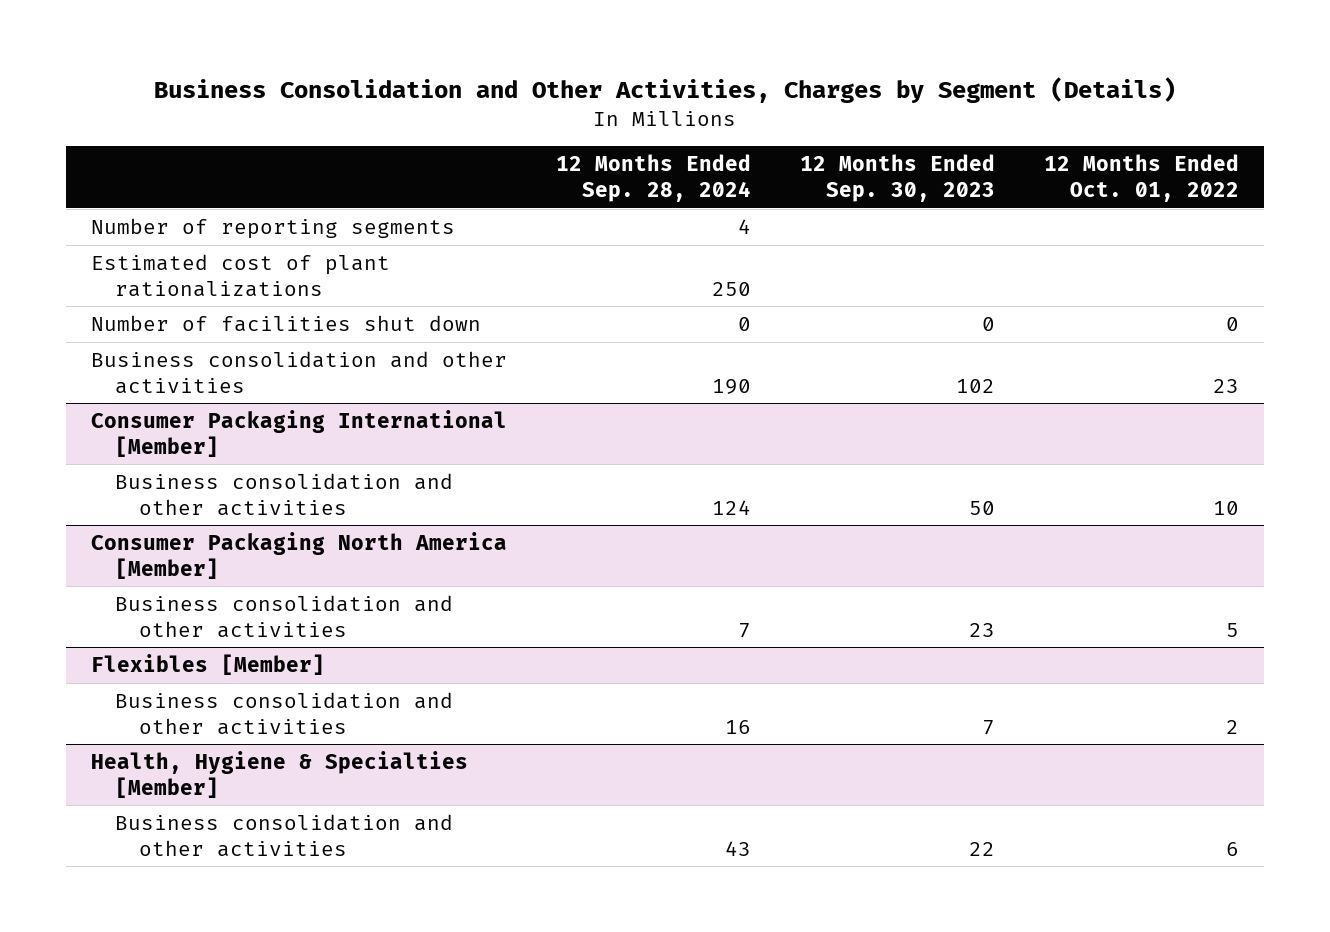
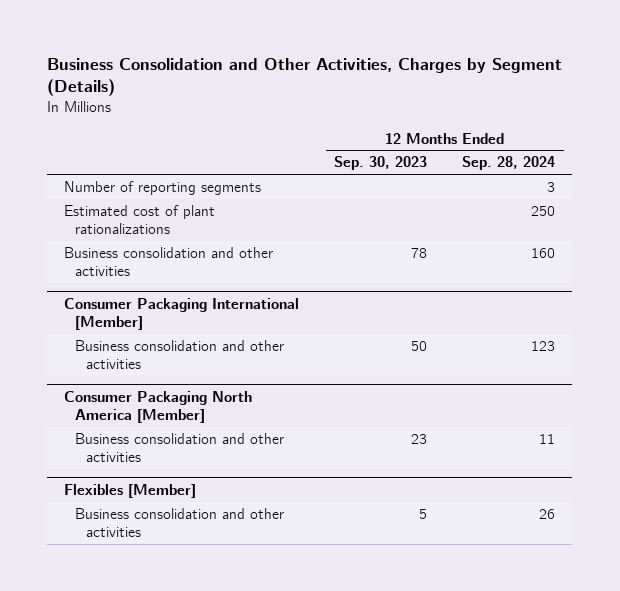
[1044,154,1240,202] 12 Months Ended Oct. 01, 2022 -> none
[737,219,751,235] 4 -> [547,181,556,192] 3
[90,315,481,333] Number of facilities shut down -> none
[711,378,751,394] 190 -> [531,247,556,258] 160
[956,378,996,393] 102 -> [411,247,428,258] 78
[711,499,751,515] 124 -> [531,340,556,351] 123
[737,622,751,638] 7 -> [539,433,556,444] 11
[90,751,468,798] Health, Hygiene & Specialties [Member] -> none
[114,814,453,857] Business consolidation and other activities -> none
[724,719,751,734] 16 -> [539,508,556,519] 26
[982,719,996,735] 7 -> [419,508,428,519] 5

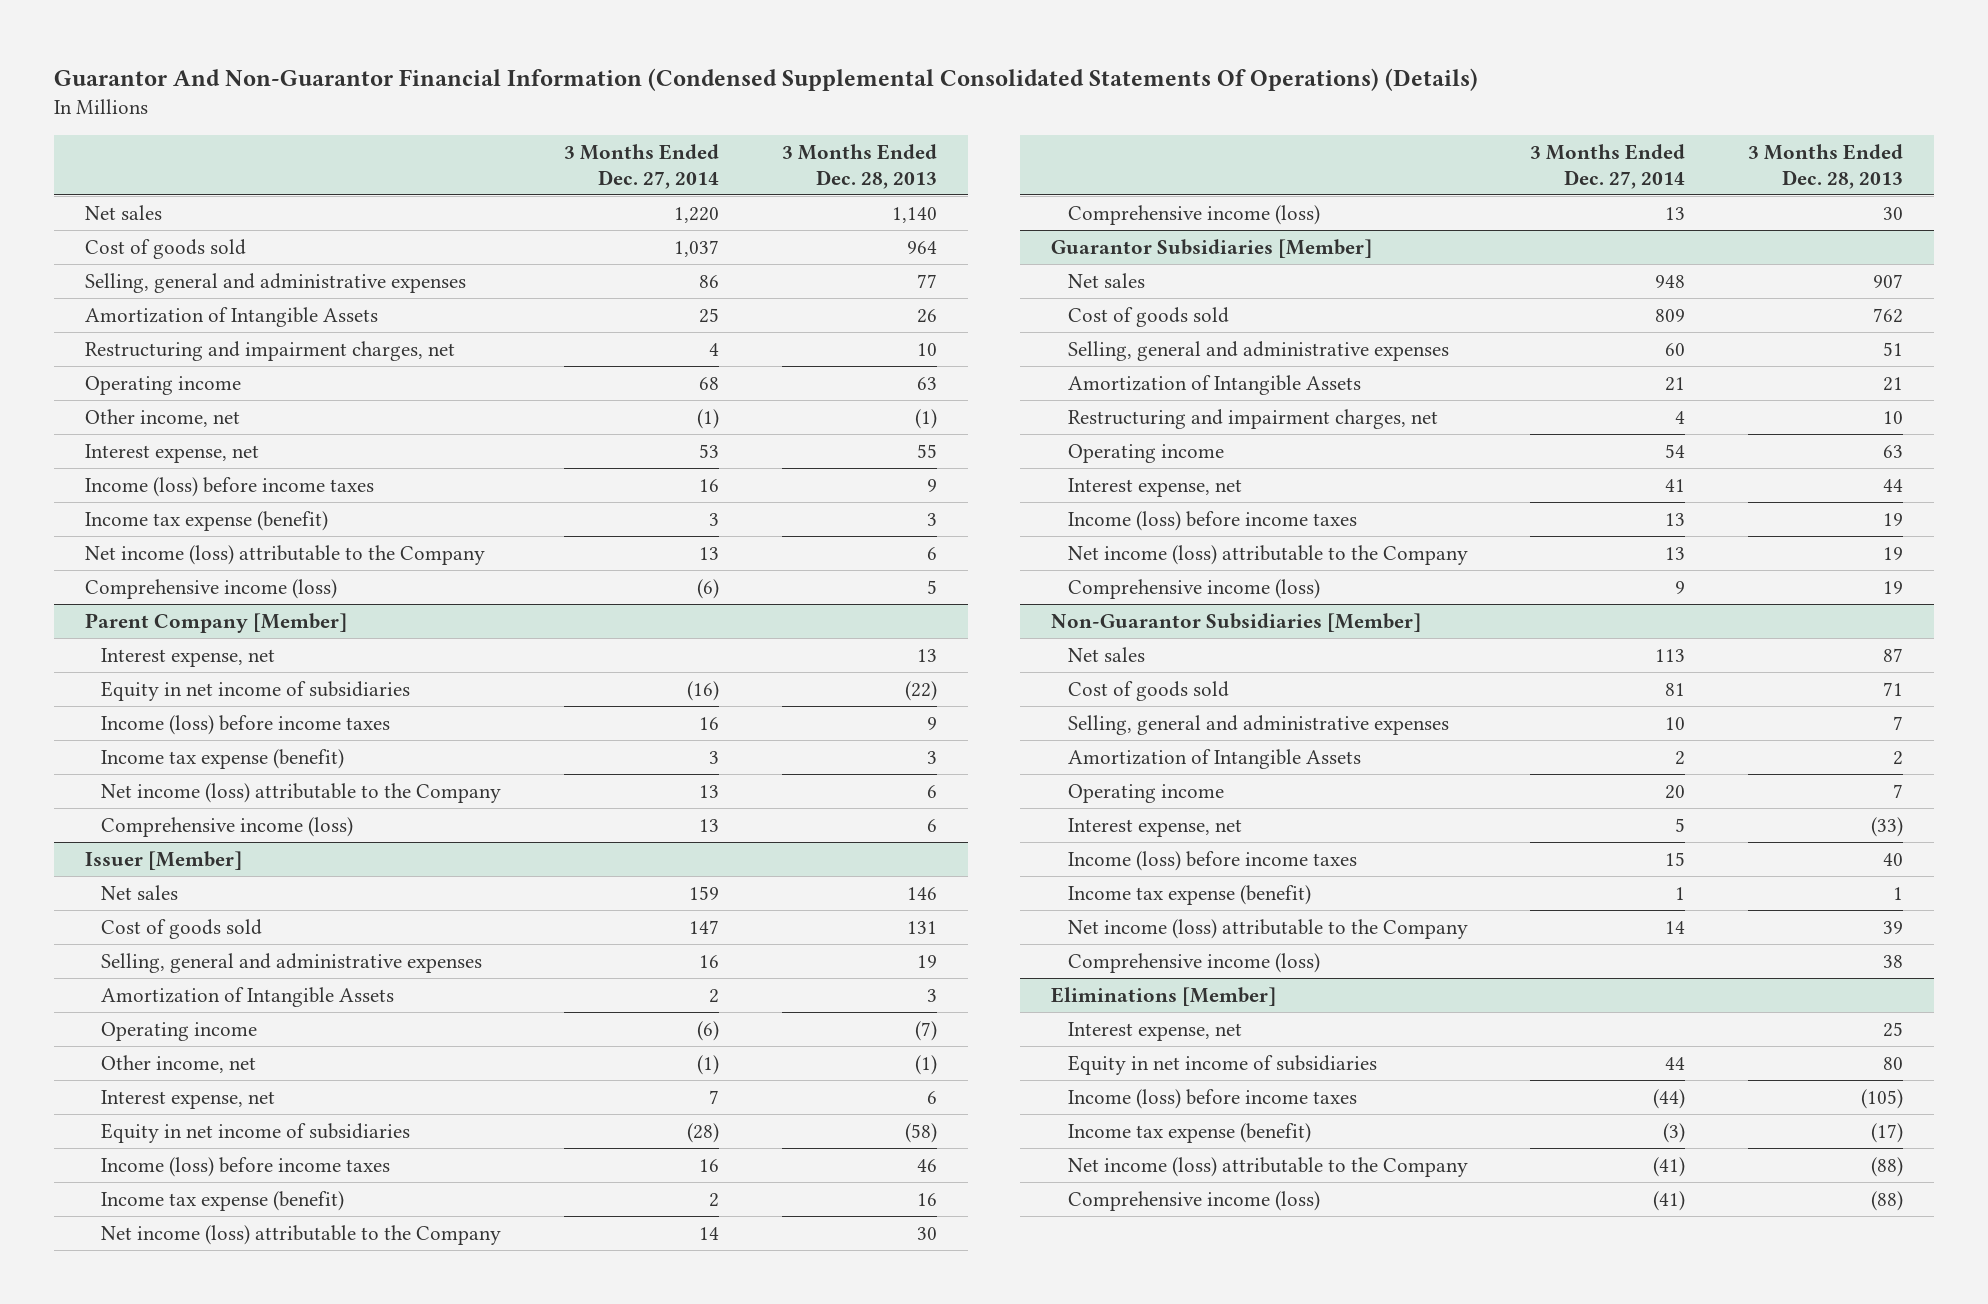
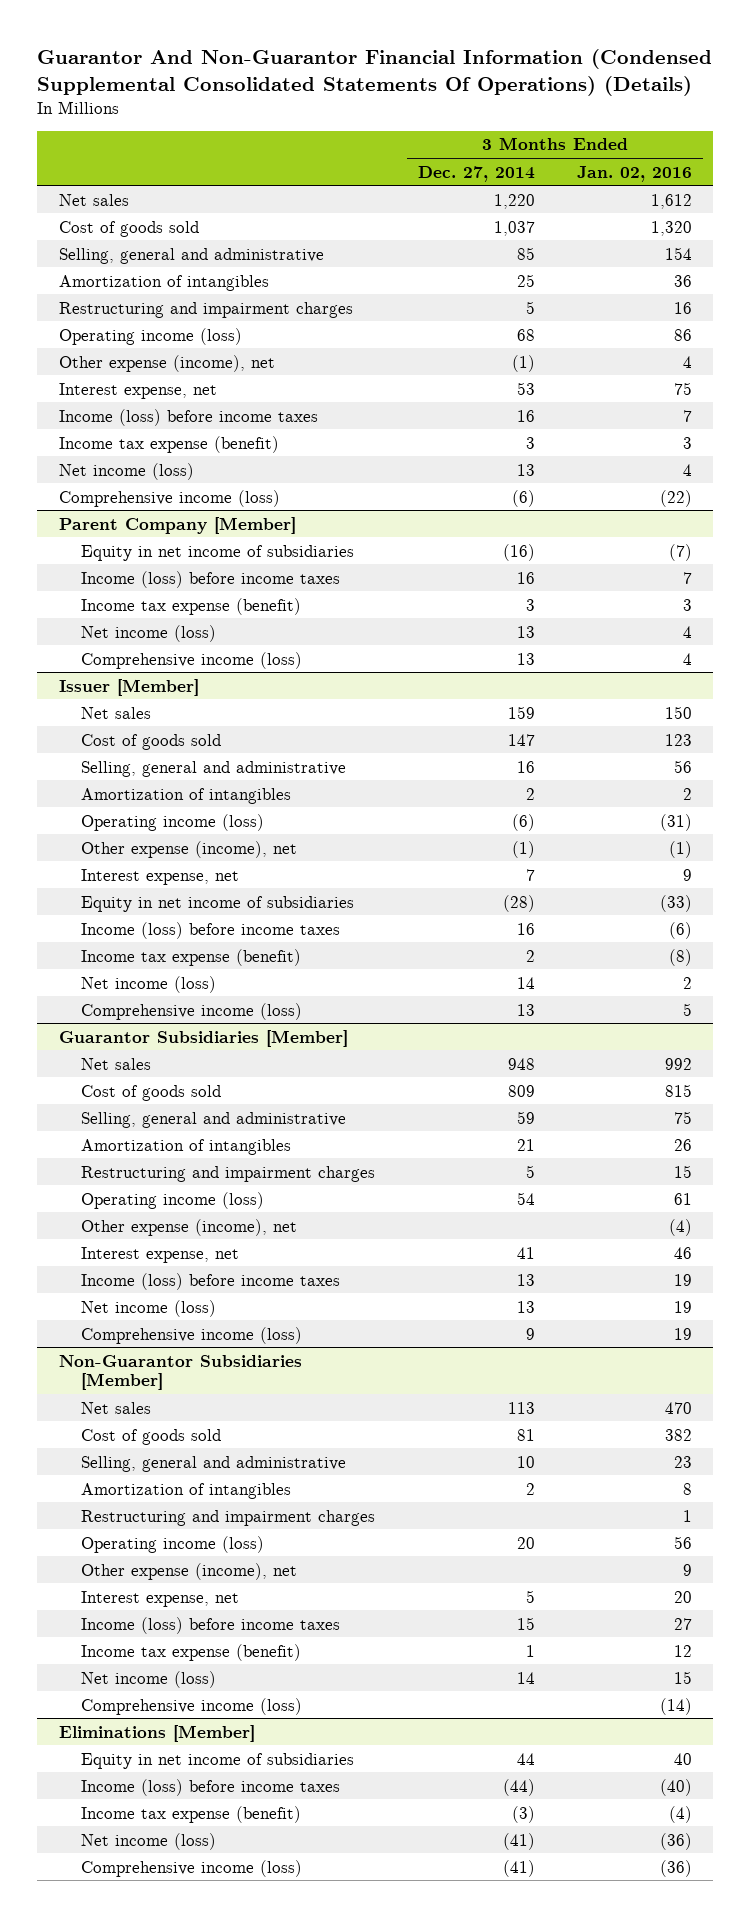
[781,143,937,189] 3 Months Ended Dec. 28, 2013 -> none
none -> [577,165,693,182] Jan. 02, 2016
[84,272,466,293] Selling, general and administrative expenses -> [58,247,324,264] Selling, general and administrative
[698,274,719,288] 86 -> [516,246,535,260] 85
[84,306,378,327] Amortization of Intangible Assets -> [58,274,269,291] Amortization of intangibles
[84,340,455,361] Restructuring and impairment charges, net -> [58,301,353,318] Restructuring and impairment charges
[708,342,719,356] 4 -> [525,300,535,314] 5
[84,375,241,395] Operating income -> [58,327,242,345] Operating income (loss)
[84,408,240,427] Other income, net -> [58,354,275,372] Other expense (income), net
[84,544,485,565] Net income (loss) attributable to the Company -> [58,462,194,480] Net income (loss)
[101,647,276,667] Interest expense, net -> none
[101,782,502,803] Net income (loss) attributable to the Company -> [81,624,217,642] Net income (loss)
[101,952,483,973] Selling, general and administrative expenses -> [81,760,347,777] Selling, general and administrative
[101,986,395,1007] Amortization of Intangible Assets -> [81,787,292,804] Amortization of intangibles
[101,1021,258,1041] Operating income -> [81,813,265,831] Operating income (loss)
[101,1054,257,1073] Other income, net -> [81,840,298,858] Other expense (income), net
[101,1224,502,1245] Net income (loss) attributable to the Company -> [81,975,217,993] Net income (loss)
[1067,340,1449,361] Selling, general and administrative expenses -> [81,1111,347,1128] Selling, general and administrative
[1665,342,1686,356] 60 -> [516,1110,535,1124] 59
[1067,374,1361,395] Amortization of Intangible Assets -> [81,1138,292,1155] Amortization of intangibles
[1067,408,1438,429] Restructuring and impairment charges, net -> [81,1165,376,1182] Restructuring and impairment charges
[1675,410,1686,424] 4 -> [525,1164,535,1178] 5
[1067,443,1224,463] Operating income -> [81,1191,265,1209] Operating income (loss)
none -> [81,1218,298,1236] Other expense (income), net
[1067,544,1468,565] Net income (loss) attributable to the Company -> [81,1299,217,1317] Net income (loss)
[1067,714,1449,735] Selling, general and administrative expenses -> [81,1455,347,1472] Selling, general and administrative
[1067,748,1361,769] Amortization of Intangible Assets -> [81,1482,292,1499] Amortization of intangibles
none -> [81,1509,376,1526] Restructuring and impairment charges
[1067,783,1224,803] Operating income -> [81,1535,265,1553] Operating income (loss)
none -> [81,1562,298,1580] Other expense (income), net
[1067,918,1468,939] Net income (loss) attributable to the Company -> [81,1670,217,1688] Net income (loss)
[1067,1021,1242,1041] Interest expense, net -> none
[1067,1156,1468,1177] Net income (loss) attributable to the Company -> [81,1832,217,1850] Net income (loss)

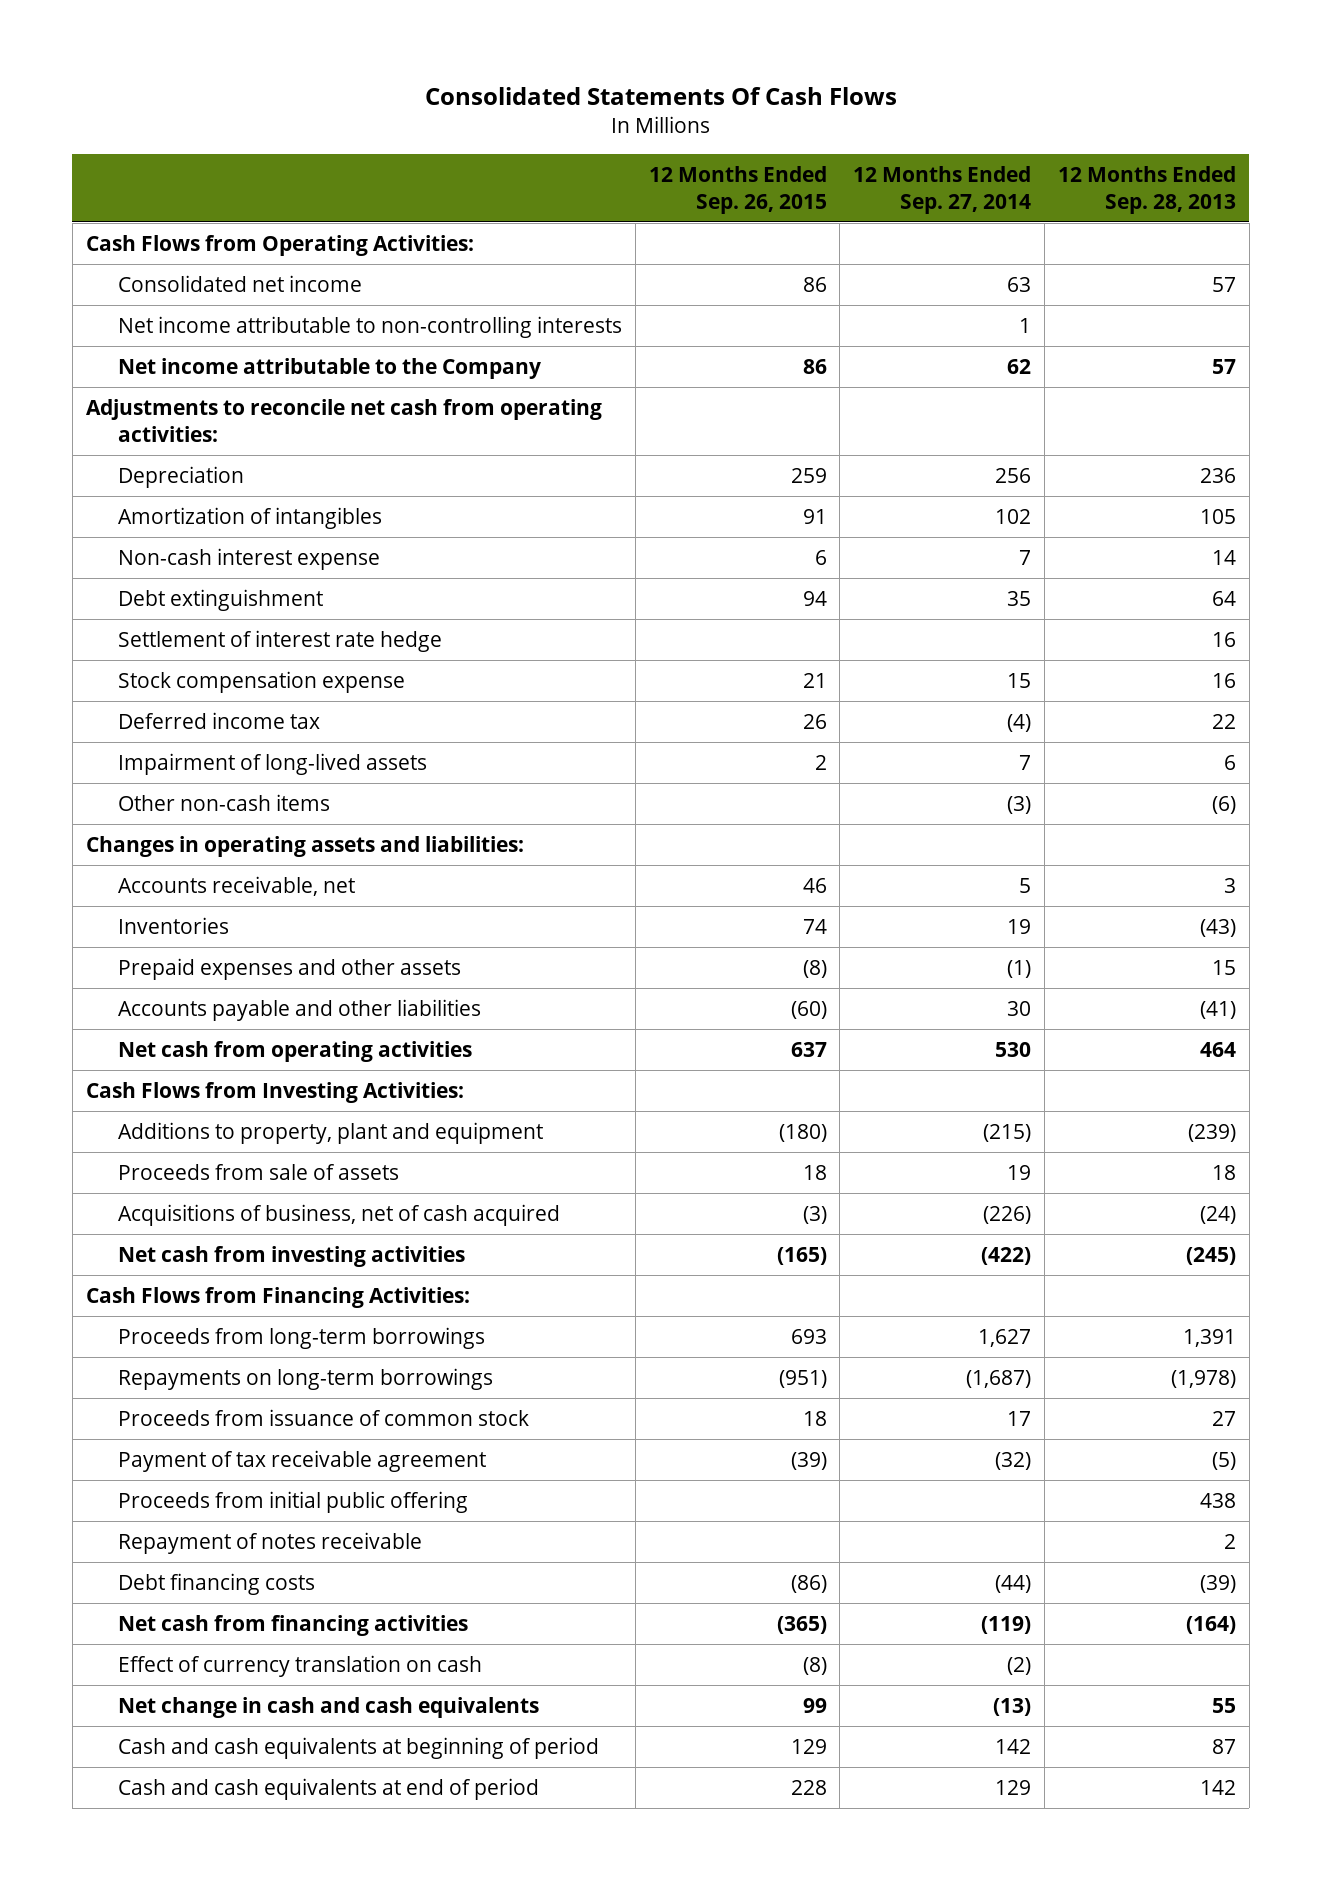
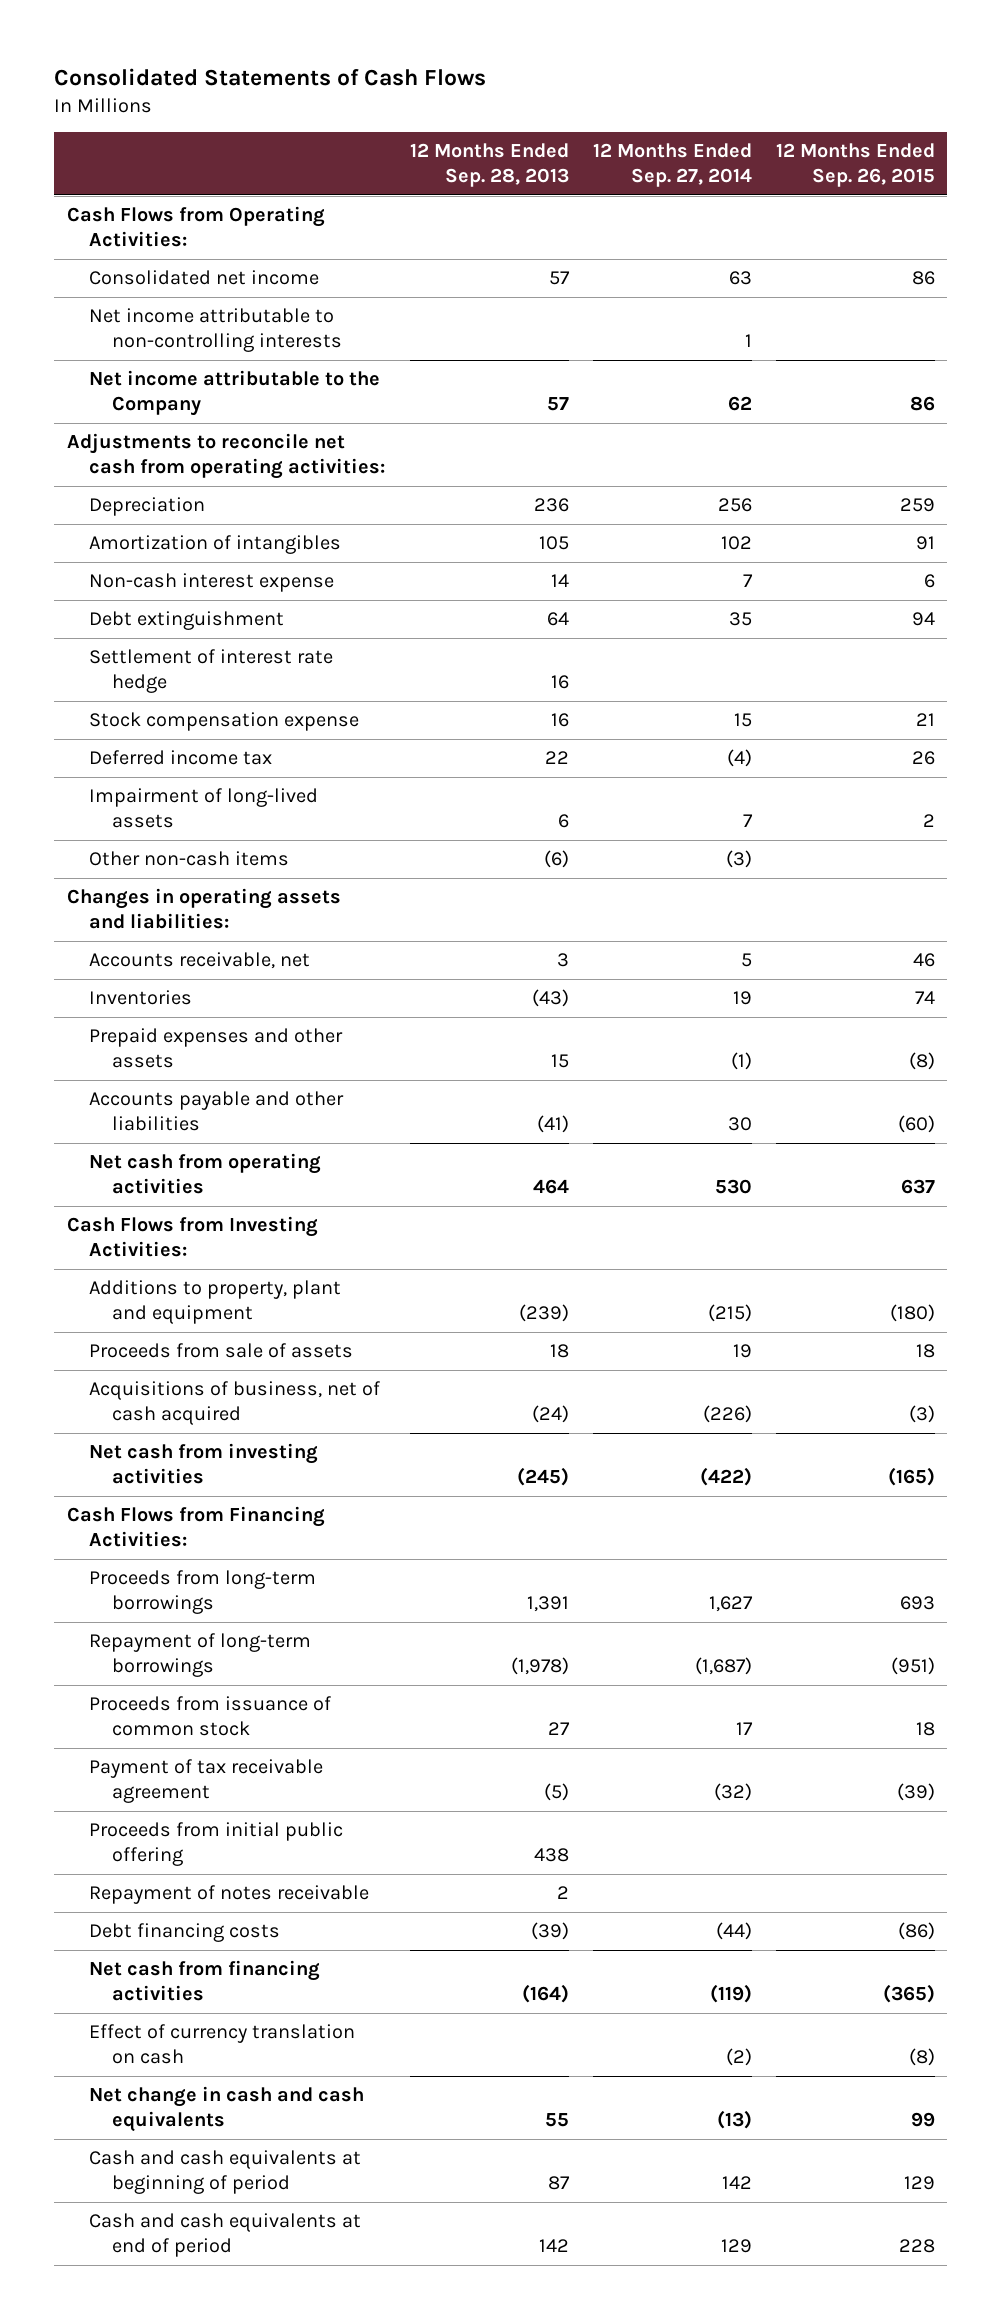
[424,86,897,105] Consolidated Statements Of Cash Flows -> [54,68,487,87] Consolidated Statements of Cash Flows
[118,1367,494,1390] Repayments on long-term borrowings -> [89,1633,312,1678] Repayment of long-term borrowings

